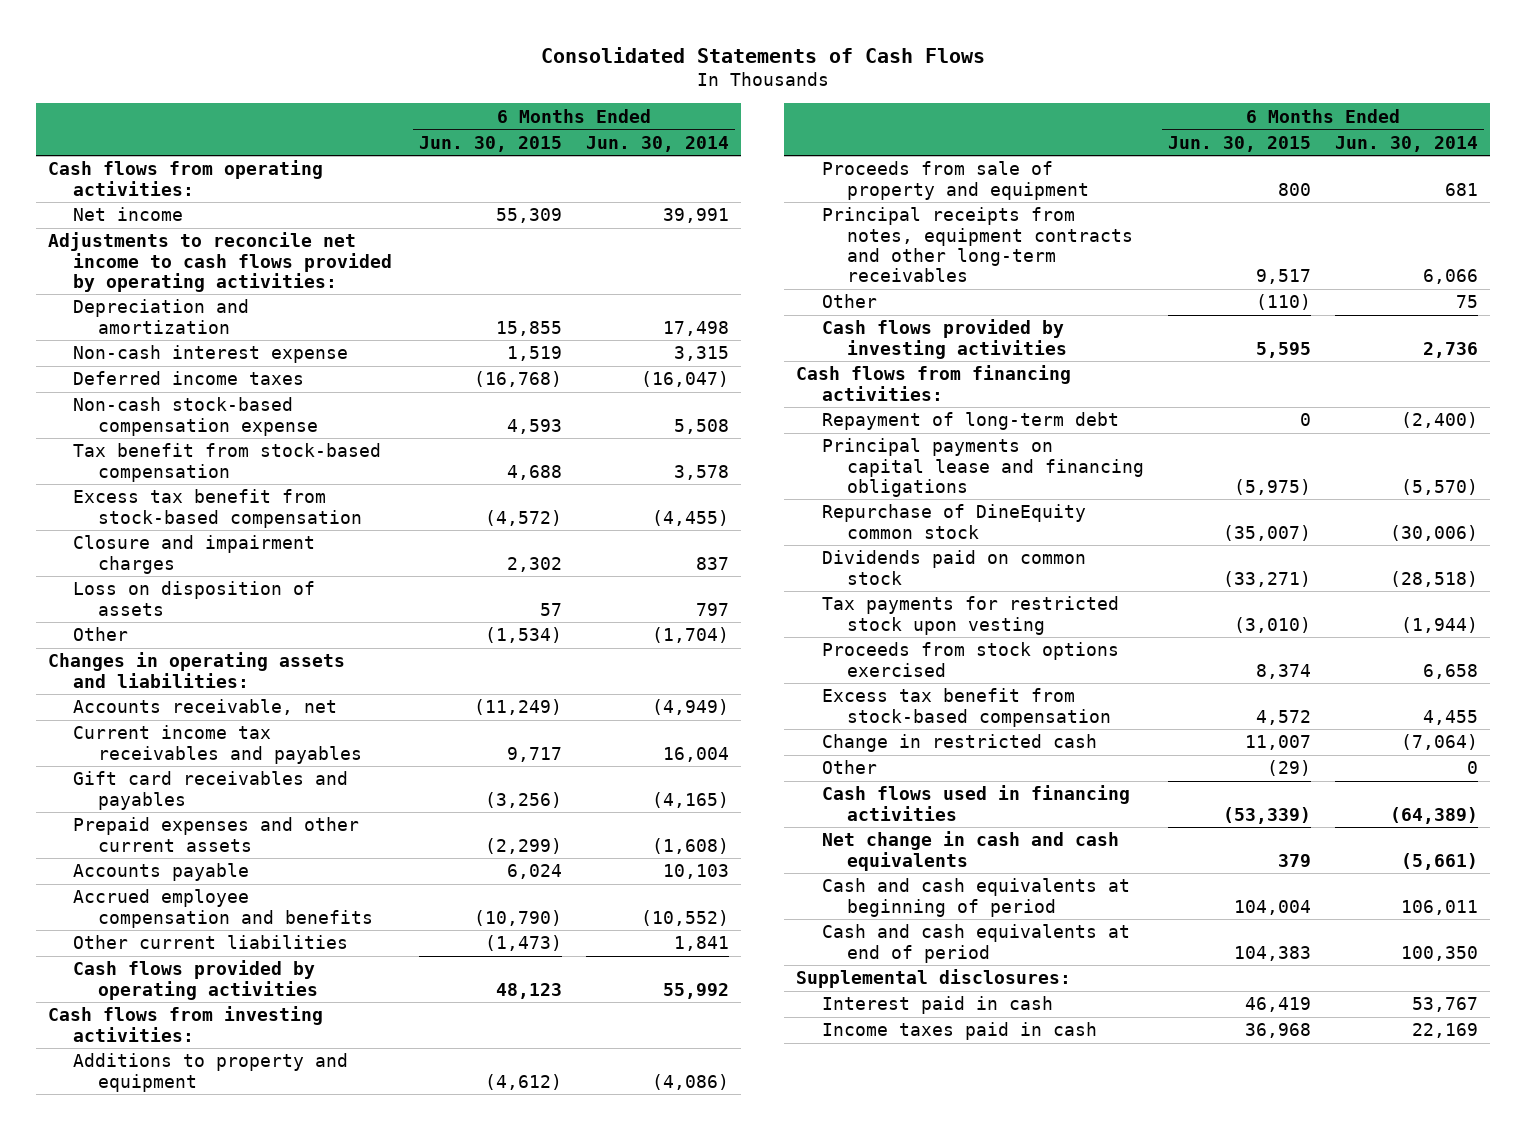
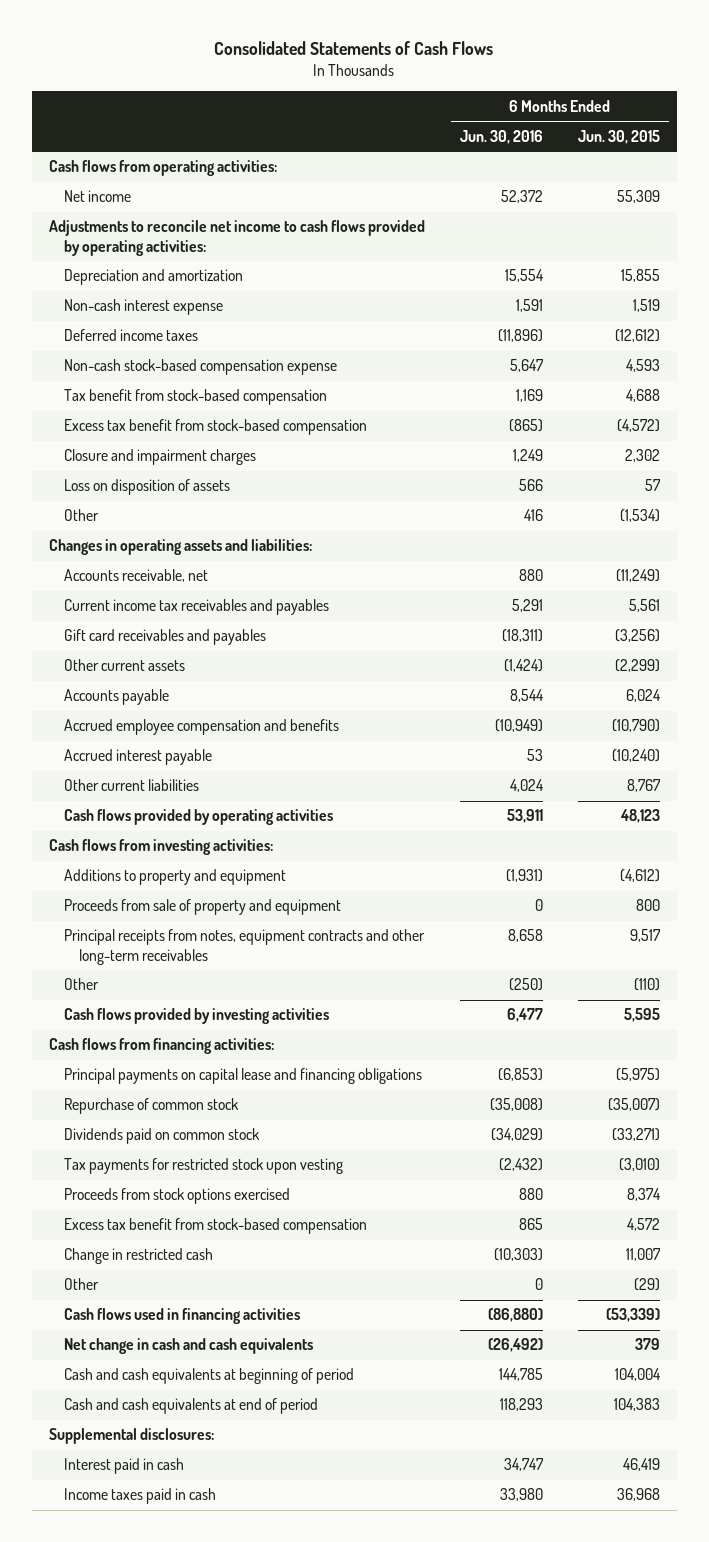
[586,135,730,152] Jun. 30, 2014 -> none
none -> [459,129,543,144] Jun. 30, 2016
[474,371,563,388] (16,768) -> [614,329,660,343] (12,612)
[507,746,563,762] 9,717 -> [628,599,660,613] 5,561
[73,817,360,852] Prepaid expenses and other current assets -> [64,659,186,672] Other current assets
none -> [64,749,213,766] Accrued interest payable
[485,935,563,952] (1,473) -> [626,779,661,793] 8,767
[821,412,1119,431] Repayment of long-term debt -> none
[821,504,1086,539] Repurchase of DineEquity common stock -> [64,1098,240,1115] Repurchase of common stock

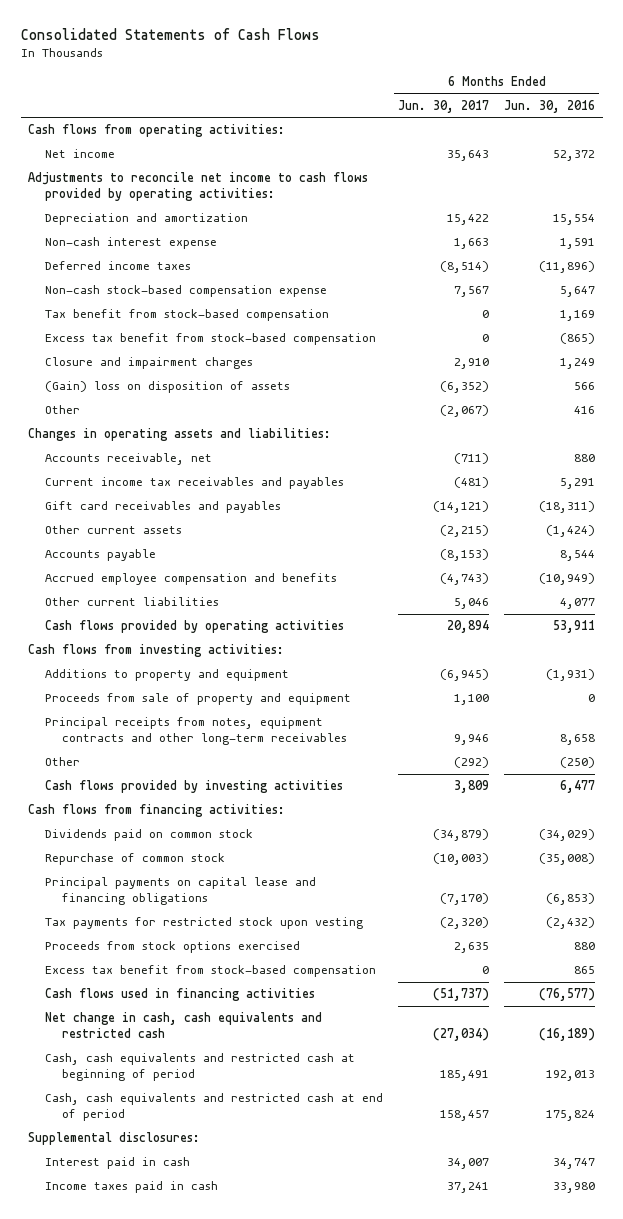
[577,129,660,144] Jun. 30, 2015 -> none
none -> [398,99,490,113] Jun. 30, 2017
[64,479,231,496] Loss on disposition of assets -> [45,381,291,394] (Gain) loss on disposition of assets
[64,749,213,766] Accrued interest payable -> none
[509,779,544,793] 4,024 -> [560,598,596,610] 4,077
[64,1098,240,1115] Repurchase of common stock -> [45,853,226,866] Repurchase of common stock
[64,1068,423,1085] Principal payments on capital lease and financing obligations -> [45,877,317,906] Principal payments on capital lease and financing obligations
[64,1248,214,1265] Change in restricted cash -> none
[64,1278,100,1291] Other -> none
[487,1308,543,1323] (86,880) -> [539,988,596,1002] (76,577)
[64,1338,314,1355] Net change in cash and cash equivalents -> [45,1012,323,1039] Net change in cash, cash equivalents and restricted cash
[487,1338,543,1353] (26,492) -> [539,1028,596,1042] (16,189)
[64,1368,355,1385] Cash and cash equivalents at beginning of period -> [45,1053,356,1082] Cash, cash equivalents and restricted cash at beginning of period
[498,1368,543,1382] 144,785 -> [546,1070,596,1082] 192,013
[64,1398,319,1415] Cash and cash equivalents at end of period -> [45,1093,384,1122] Cash, cash equivalents and restricted cash at end of period
[499,1398,543,1412] 118,293 -> [546,1110,596,1122] 175,824

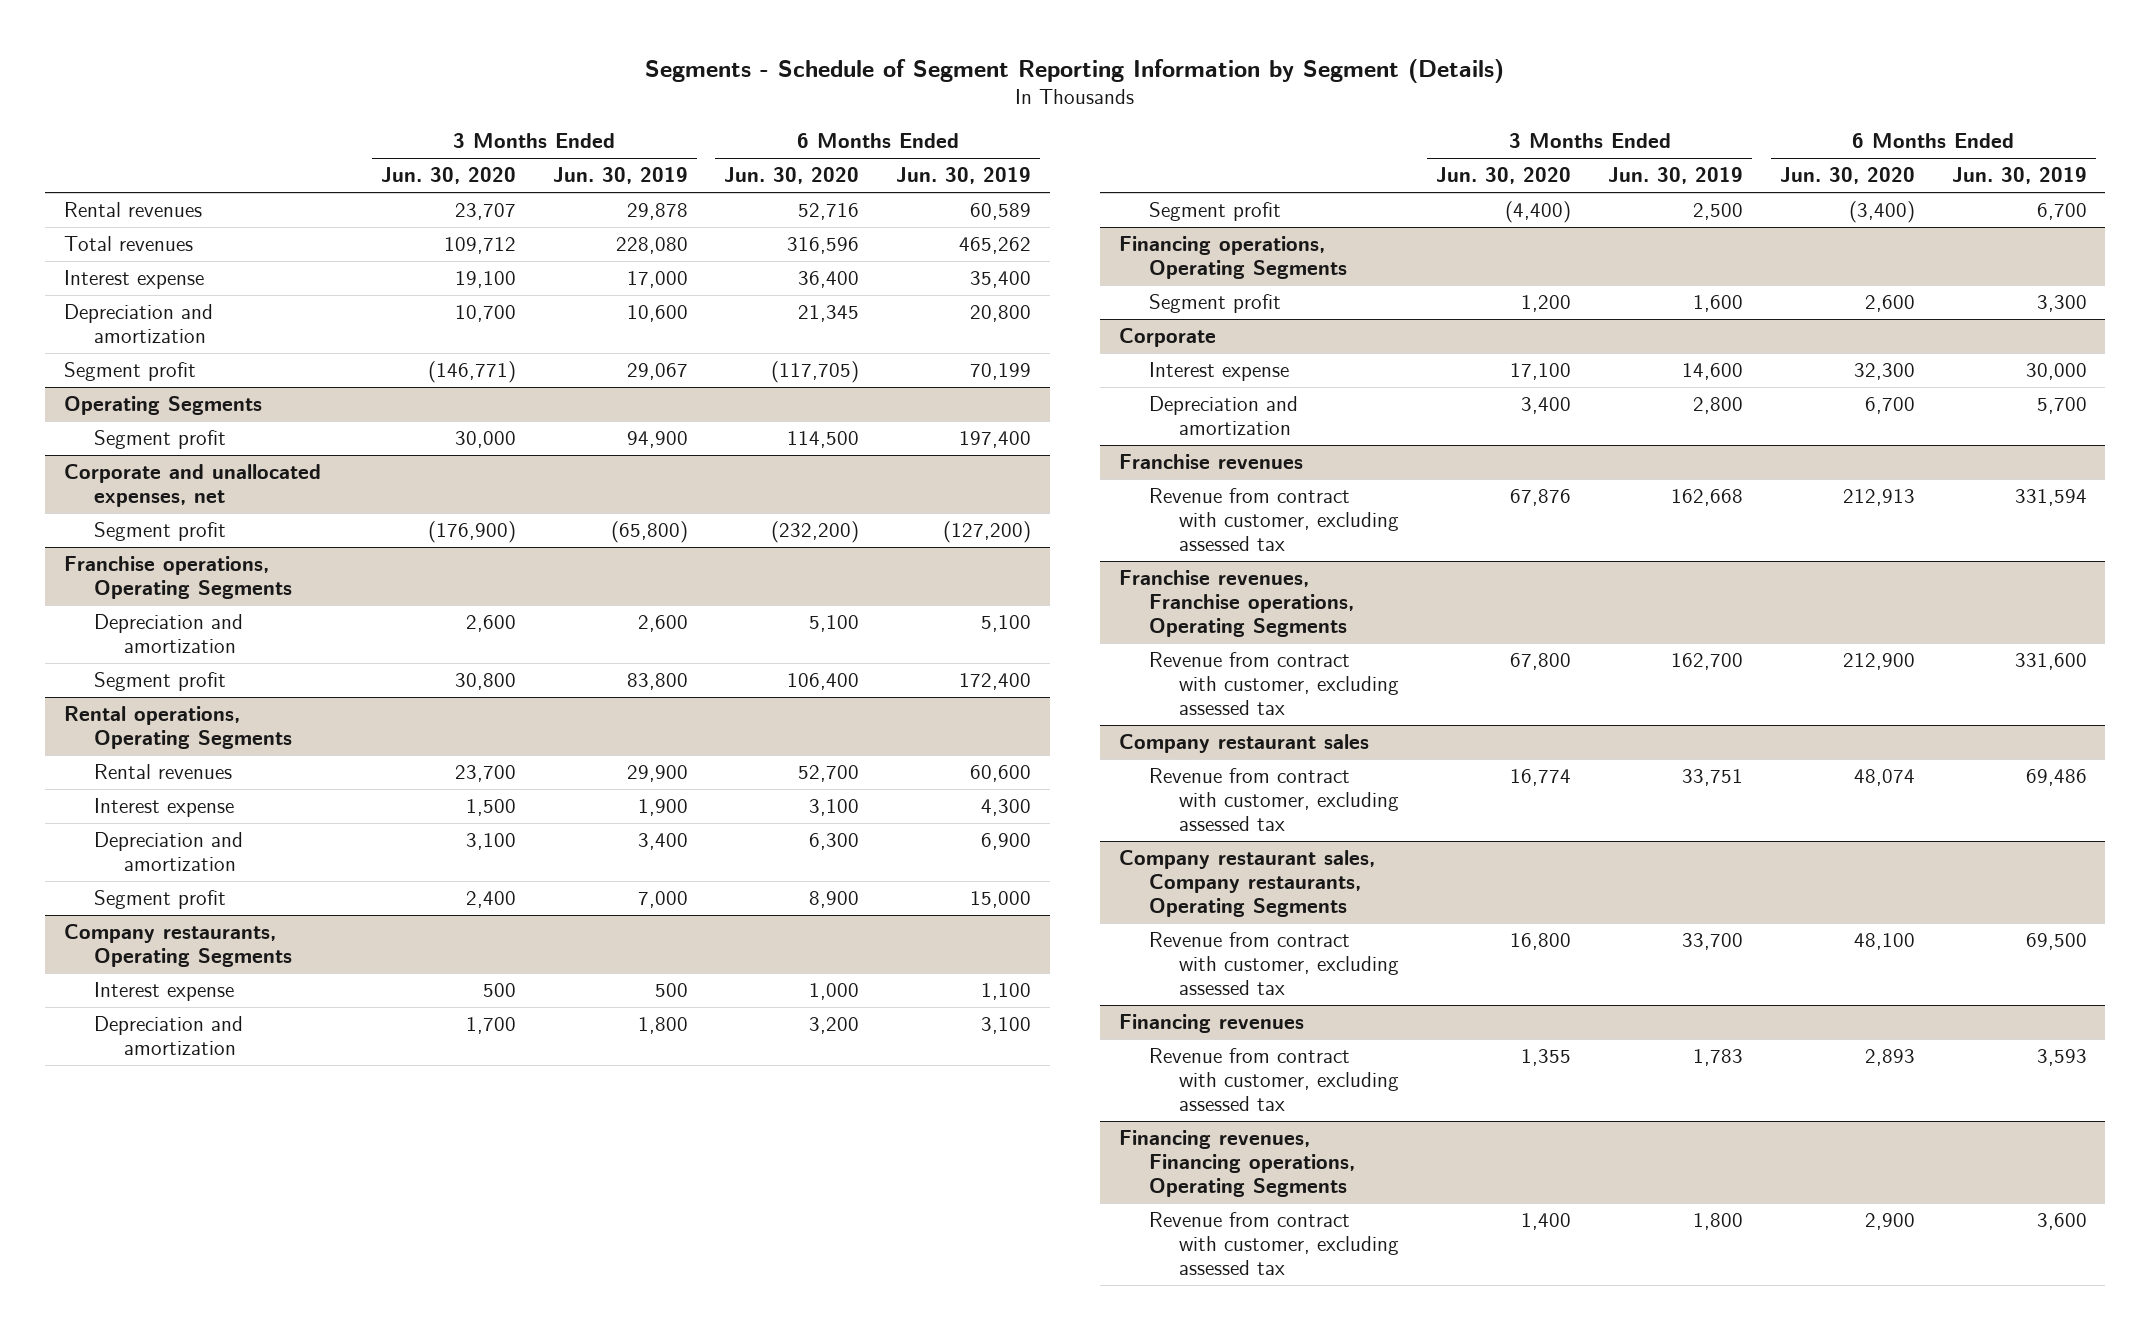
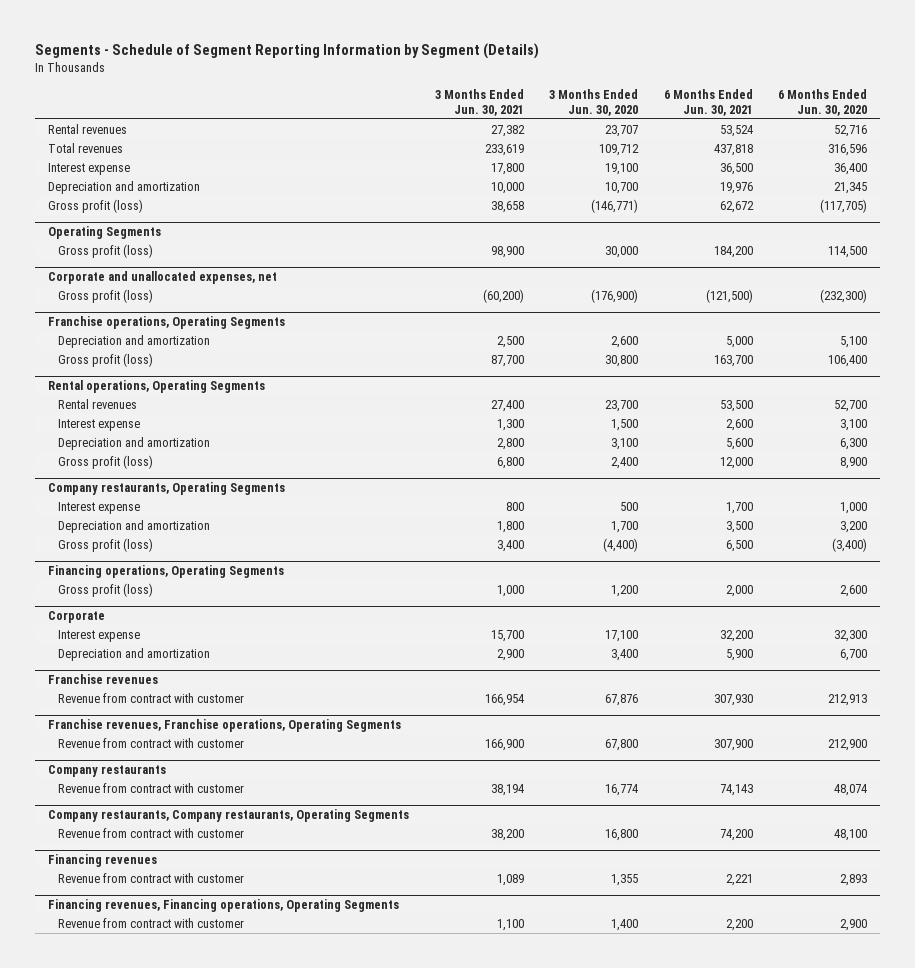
[552,167,688,185] Jun. 30, 2019 -> none
[896,167,1032,185] Jun. 30, 2019 -> none
none -> [434,88,524,116] 3 Months Ended Jun. 30, 2021
none -> [663,88,753,116] 6 Months Ended Jun. 30, 2021
[63,362,196,382] Segment profit -> [48,198,144,213] Gross profit (loss)
[93,430,226,450] Segment profit -> [58,243,154,258] Gross profit (loss)
[93,522,226,542] Segment profit -> [58,288,154,303] Gross profit (loss)
[771,521,860,544] (232,200) -> [820,288,868,303] (232,300)
[93,672,226,692] Segment profit -> [58,352,154,367] Gross profit (loss)
[93,890,226,910] Segment profit -> [58,454,154,469] Gross profit (loss)
[1149,202,1282,222] Segment profit -> [58,537,154,552] Gross profit (loss)
[1149,294,1282,314] Segment profit -> [58,582,154,597] Gross profit (loss)
[1149,488,1400,551] Revenue from contract with customer, excluding assessed tax -> [58,692,245,703] Revenue from contract with customer
[1149,652,1400,715] Revenue from contract with customer, excluding assessed tax -> [58,737,245,748] Revenue from contract with customer
[1118,734,1369,754] Company restaurant sales -> [48,765,167,778] Company restaurants
[1149,768,1400,831] Revenue from contract with customer, excluding assessed tax -> [58,782,245,793] Revenue from contract with customer
[1118,850,1375,917] Company restaurant sales, Company restaurants, Operating Segments -> [48,809,410,823] Company restaurants, Company restaurants, Operating Segments
[1149,932,1400,995] Revenue from contract with customer, excluding assessed tax -> [58,827,245,838] Revenue from contract with customer
[1149,1048,1400,1111] Revenue from contract with customer, excluding assessed tax -> [58,872,245,883] Revenue from contract with customer
[1149,1212,1400,1275] Revenue from contract with customer, excluding assessed tax -> [58,917,245,928] Revenue from contract with customer

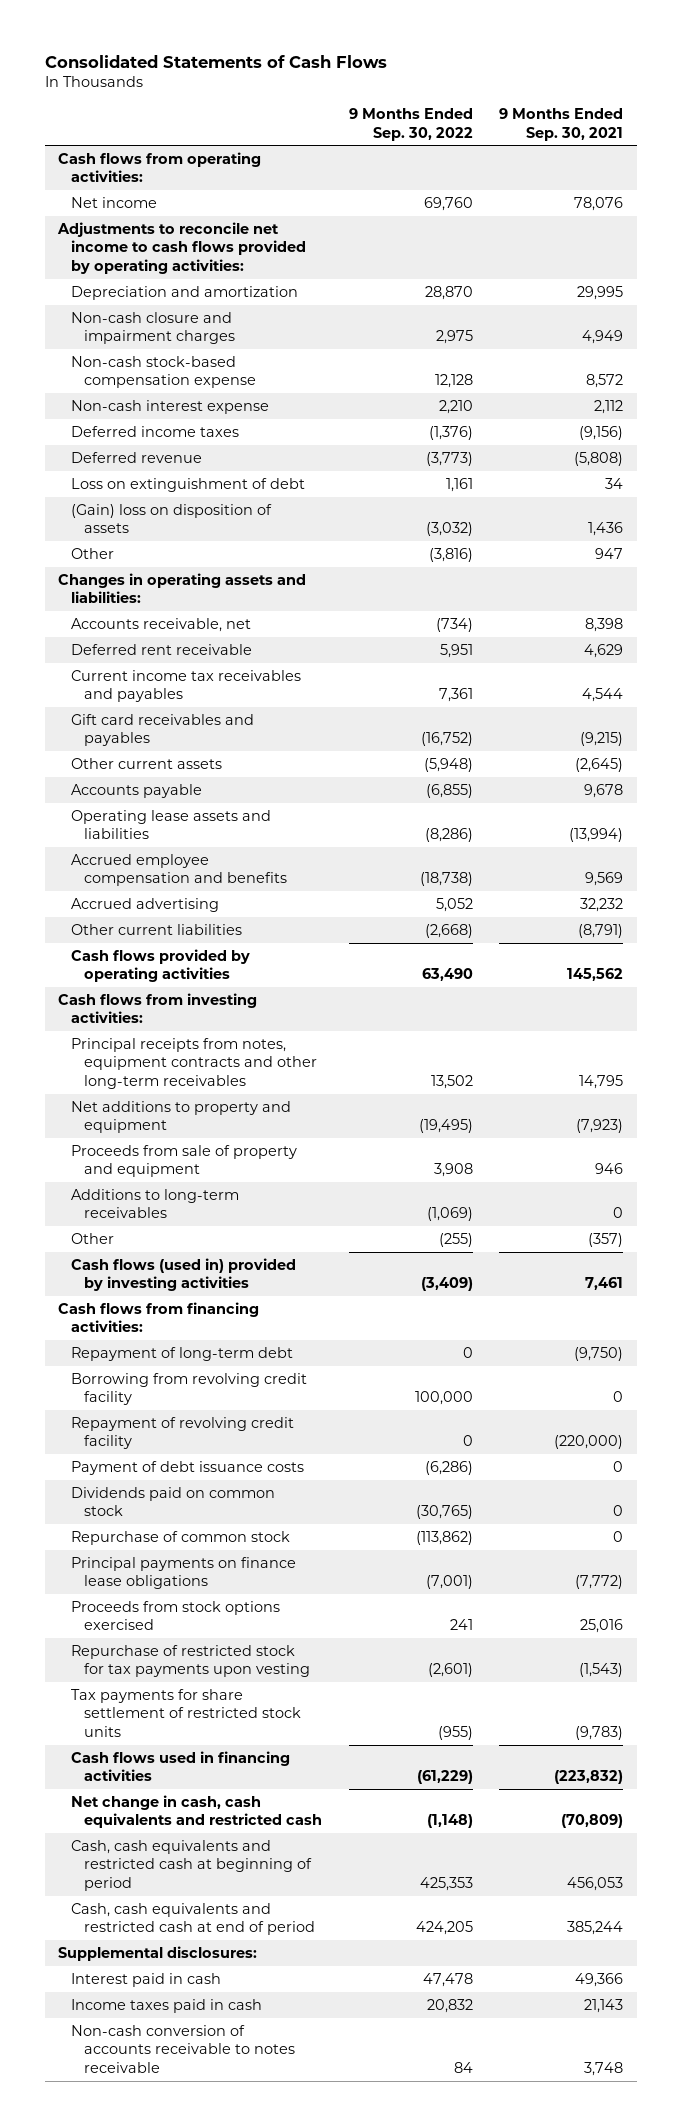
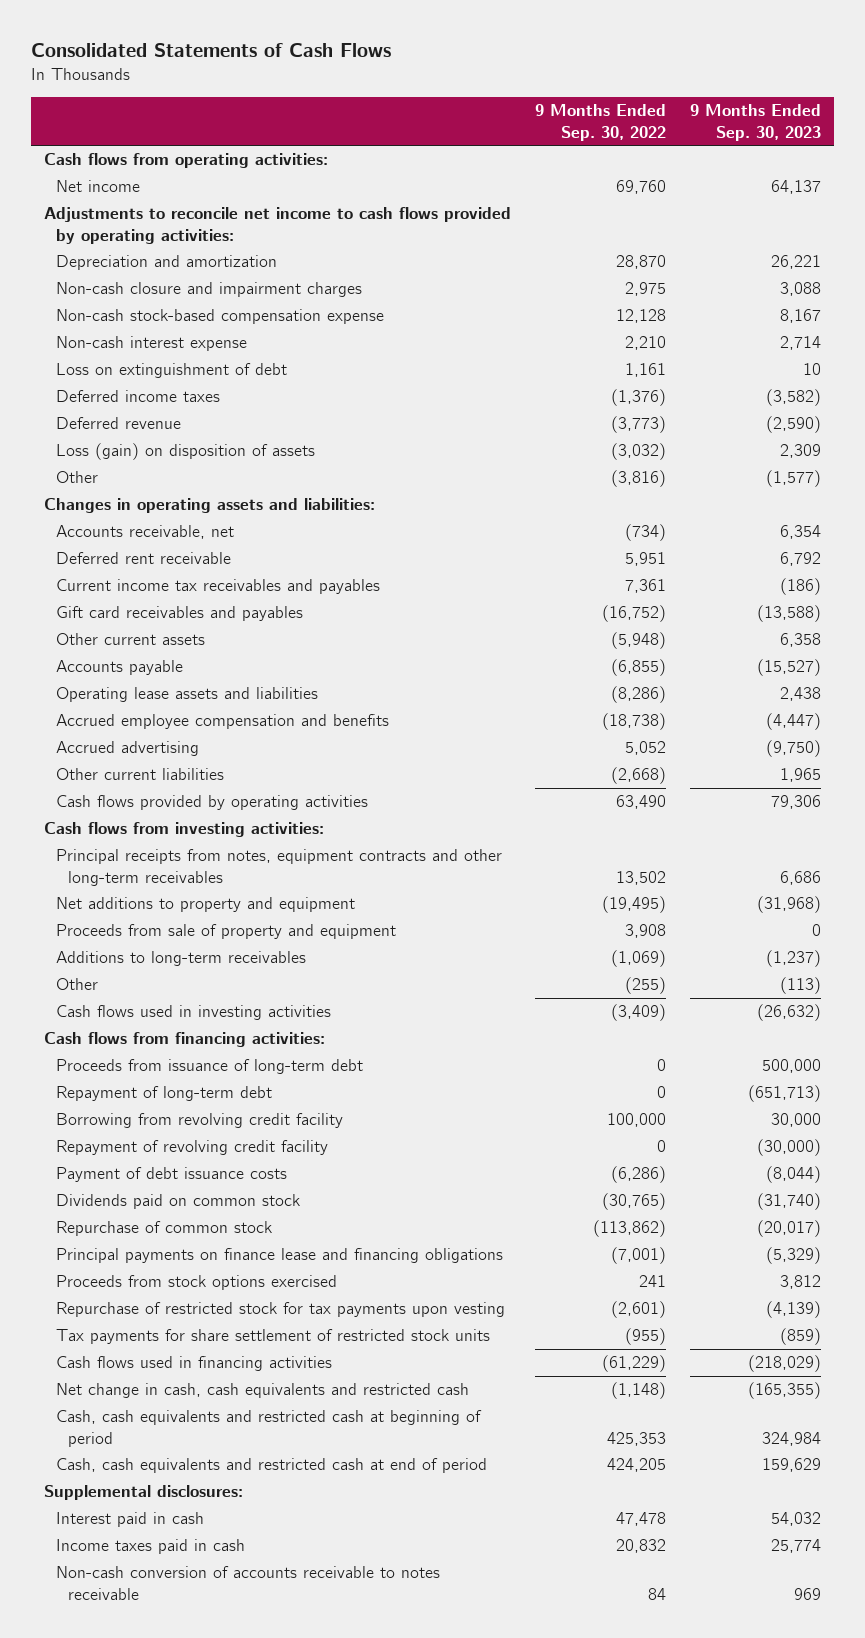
[499,108,624,141] 9 Months Ended Sep. 30, 2021 -> none
none -> [690,104,822,141] 9 Months Ended Sep. 30, 2023
[71,477,306,492] Loss on extinguishment of debt -> [55,363,287,379] Loss on extinguishment of debt
[71,503,273,534] (Gain) loss on disposition of assets -> [55,443,315,461] Loss (gain) on disposition of assets
[71,1257,297,1292] Cash flows (used in) provided by investing activities -> [55,1005,331,1021] Cash flows used in investing activities
none -> [55,1059,363,1075] Proceeds from issuance of long-term debt
[71,1556,297,1590] Principal payments on finance lease obligations -> [55,1248,503,1264] Principal payments on finance lease and financing obligations

